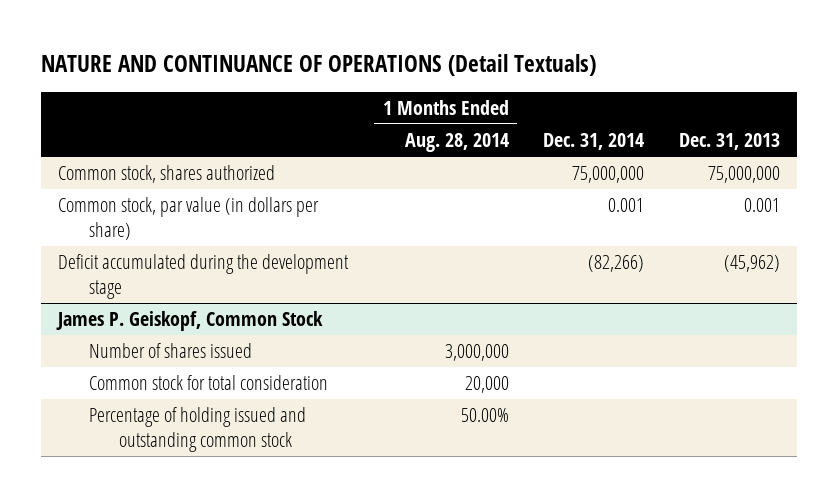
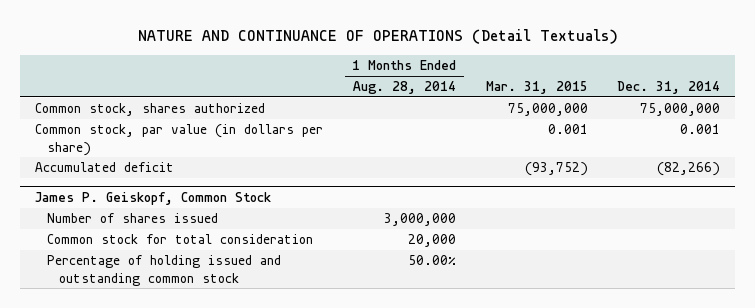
[678,133,780,151] Dec. 31, 2013 -> none
none -> [485,81,588,95] Mar. 31, 2015
[58,254,350,300] Deficit accumulated during the development stage -> [35,162,175,173] Accumulated deficit

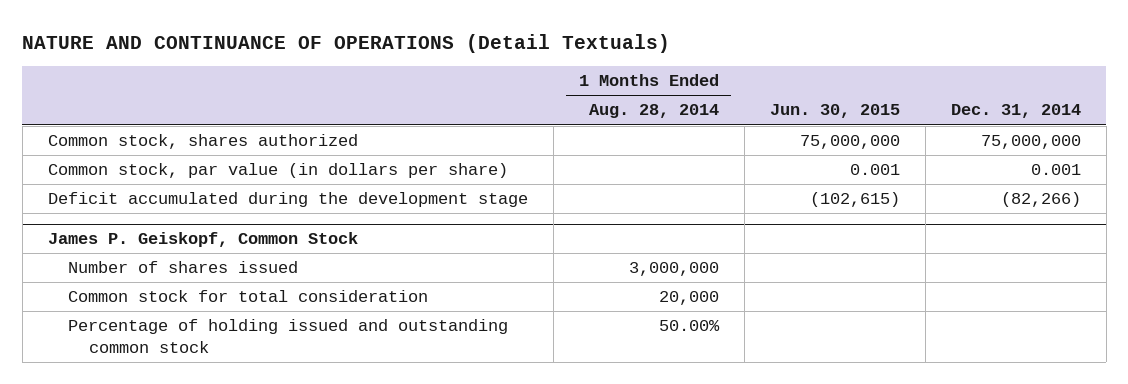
[485,81,588,95] Mar. 31, 2015 -> none
none -> [769,104,900,119] Jun. 30, 2015
[35,162,175,173] Accumulated deficit -> [47,192,528,208] Deficit accumulated during the development stage

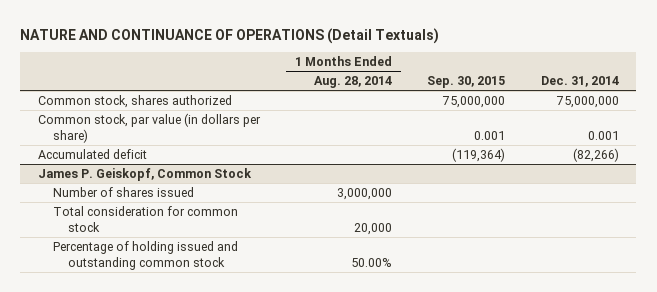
[769,104,900,119] Jun. 30, 2015 -> none
none -> [427,76,506,89] Sep. 30, 2015
[47,192,528,208] Deficit accumulated during the development stage -> [37,148,147,159] Accumulated deficit
[68,290,429,303] Common stock for total consideration -> [53,205,239,232] Total consideration for common stock

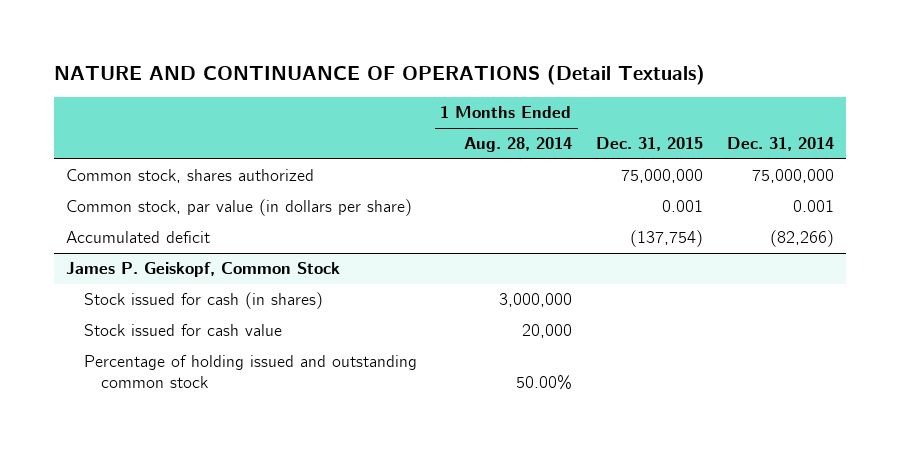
[427,76,506,89] Sep. 30, 2015 -> none
none -> [595,137,703,152] Dec. 31, 2015
[53,186,195,197] Number of shares issued -> [83,292,323,310] Stock issued for cash (in shares)
[53,205,239,232] Total consideration for common stock -> [83,324,282,337] Stock issued for cash value

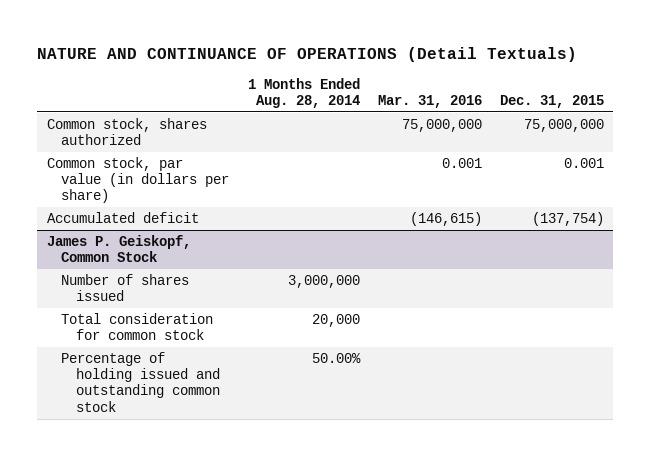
[726,137,834,152] Dec. 31, 2014 -> none
none -> [377,94,482,108] Mar. 31, 2016
[83,292,323,310] Stock issued for cash (in shares) -> [61,273,190,302] Number of shares issued
[83,324,282,337] Stock issued for cash value -> [61,312,214,341] Total consideration for common stock

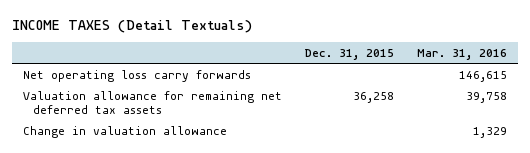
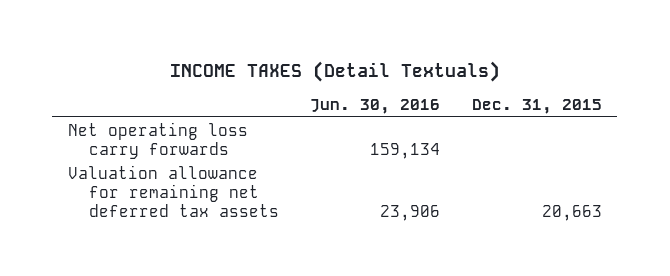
[416,48,507,60] Mar. 31, 2016 -> none
none -> [310,99,441,115] Jun. 30, 2016
[23,125,228,138] Change in valuation allowance -> none
[353,91,395,103] 36,258 -> [541,204,602,221] 20,663

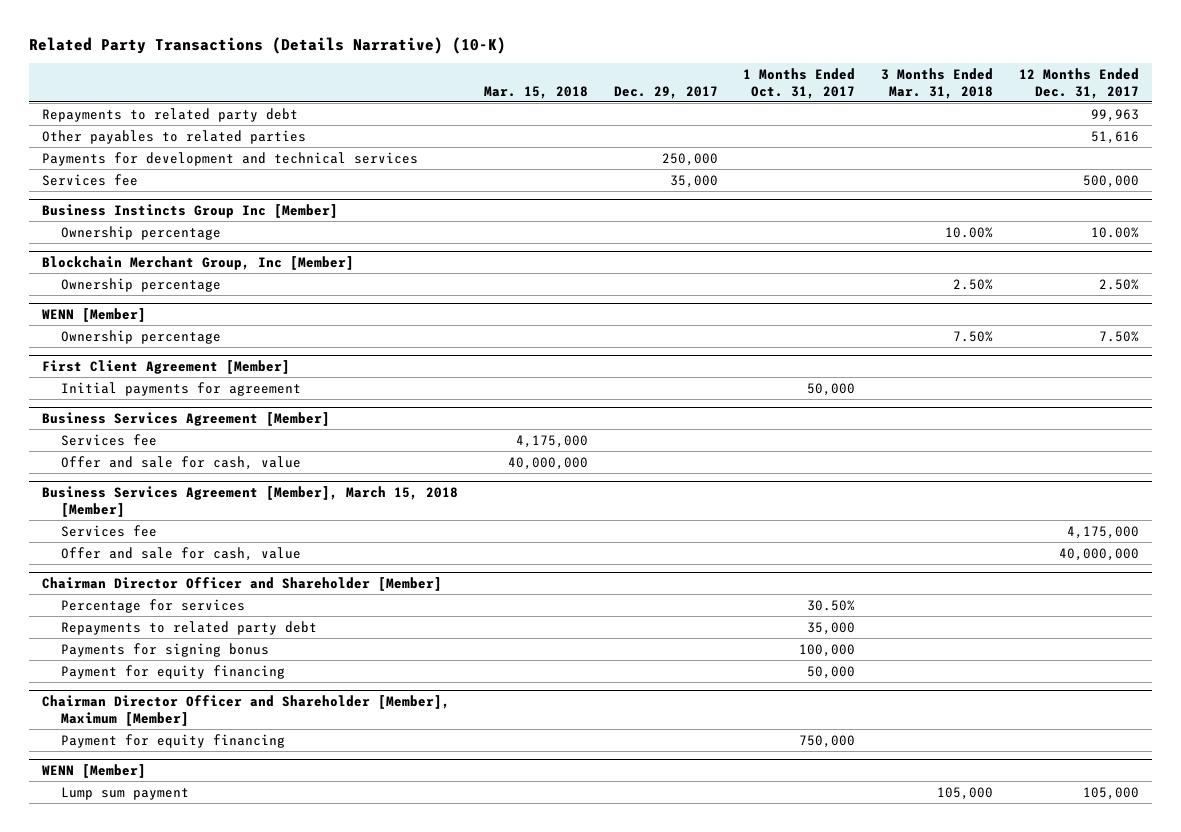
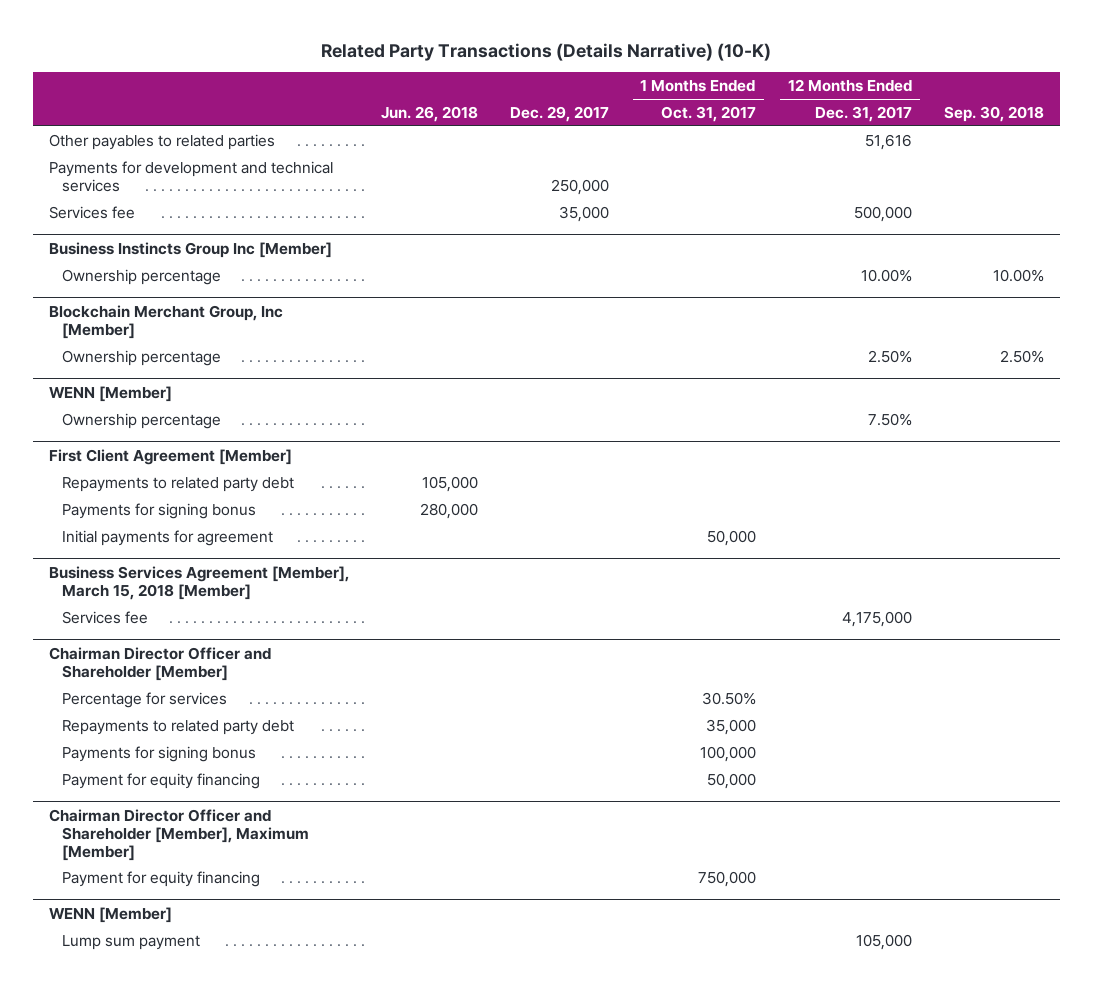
[483,85,588,99] Mar. 15, 2018 -> none
[881,67,994,99] 3 Months Ended Mar. 31, 2018 -> none
none -> [380,106,478,123] Jun. 26, 2018
none -> [943,106,1044,123] Sep. 30, 2018
[42,107,299,122] Repayments to related party debt -> none
none -> [61,476,294,492] Repayments to related party debt
none -> [61,502,256,519] Payments for signing bonus
[42,411,331,426] Business Services Agreement [Member] -> none
[61,433,158,446] Services fee -> none
[61,455,302,470] Offer and sale for cash, value -> none
[61,546,302,561] Offer and sale for cash, value -> none

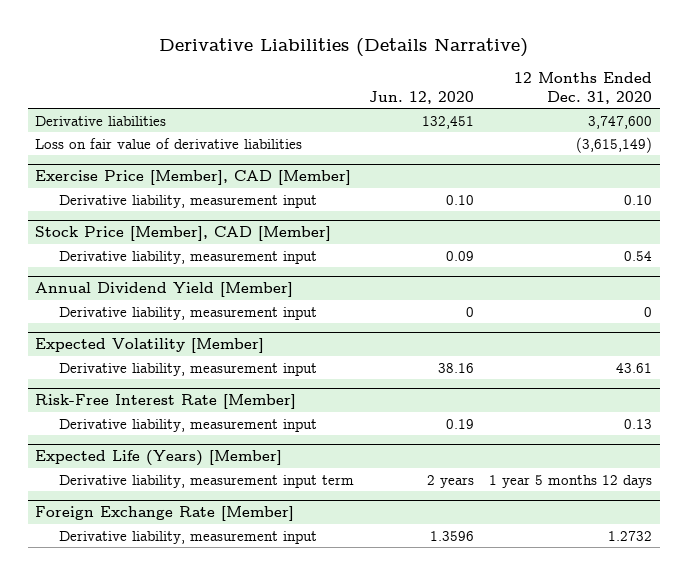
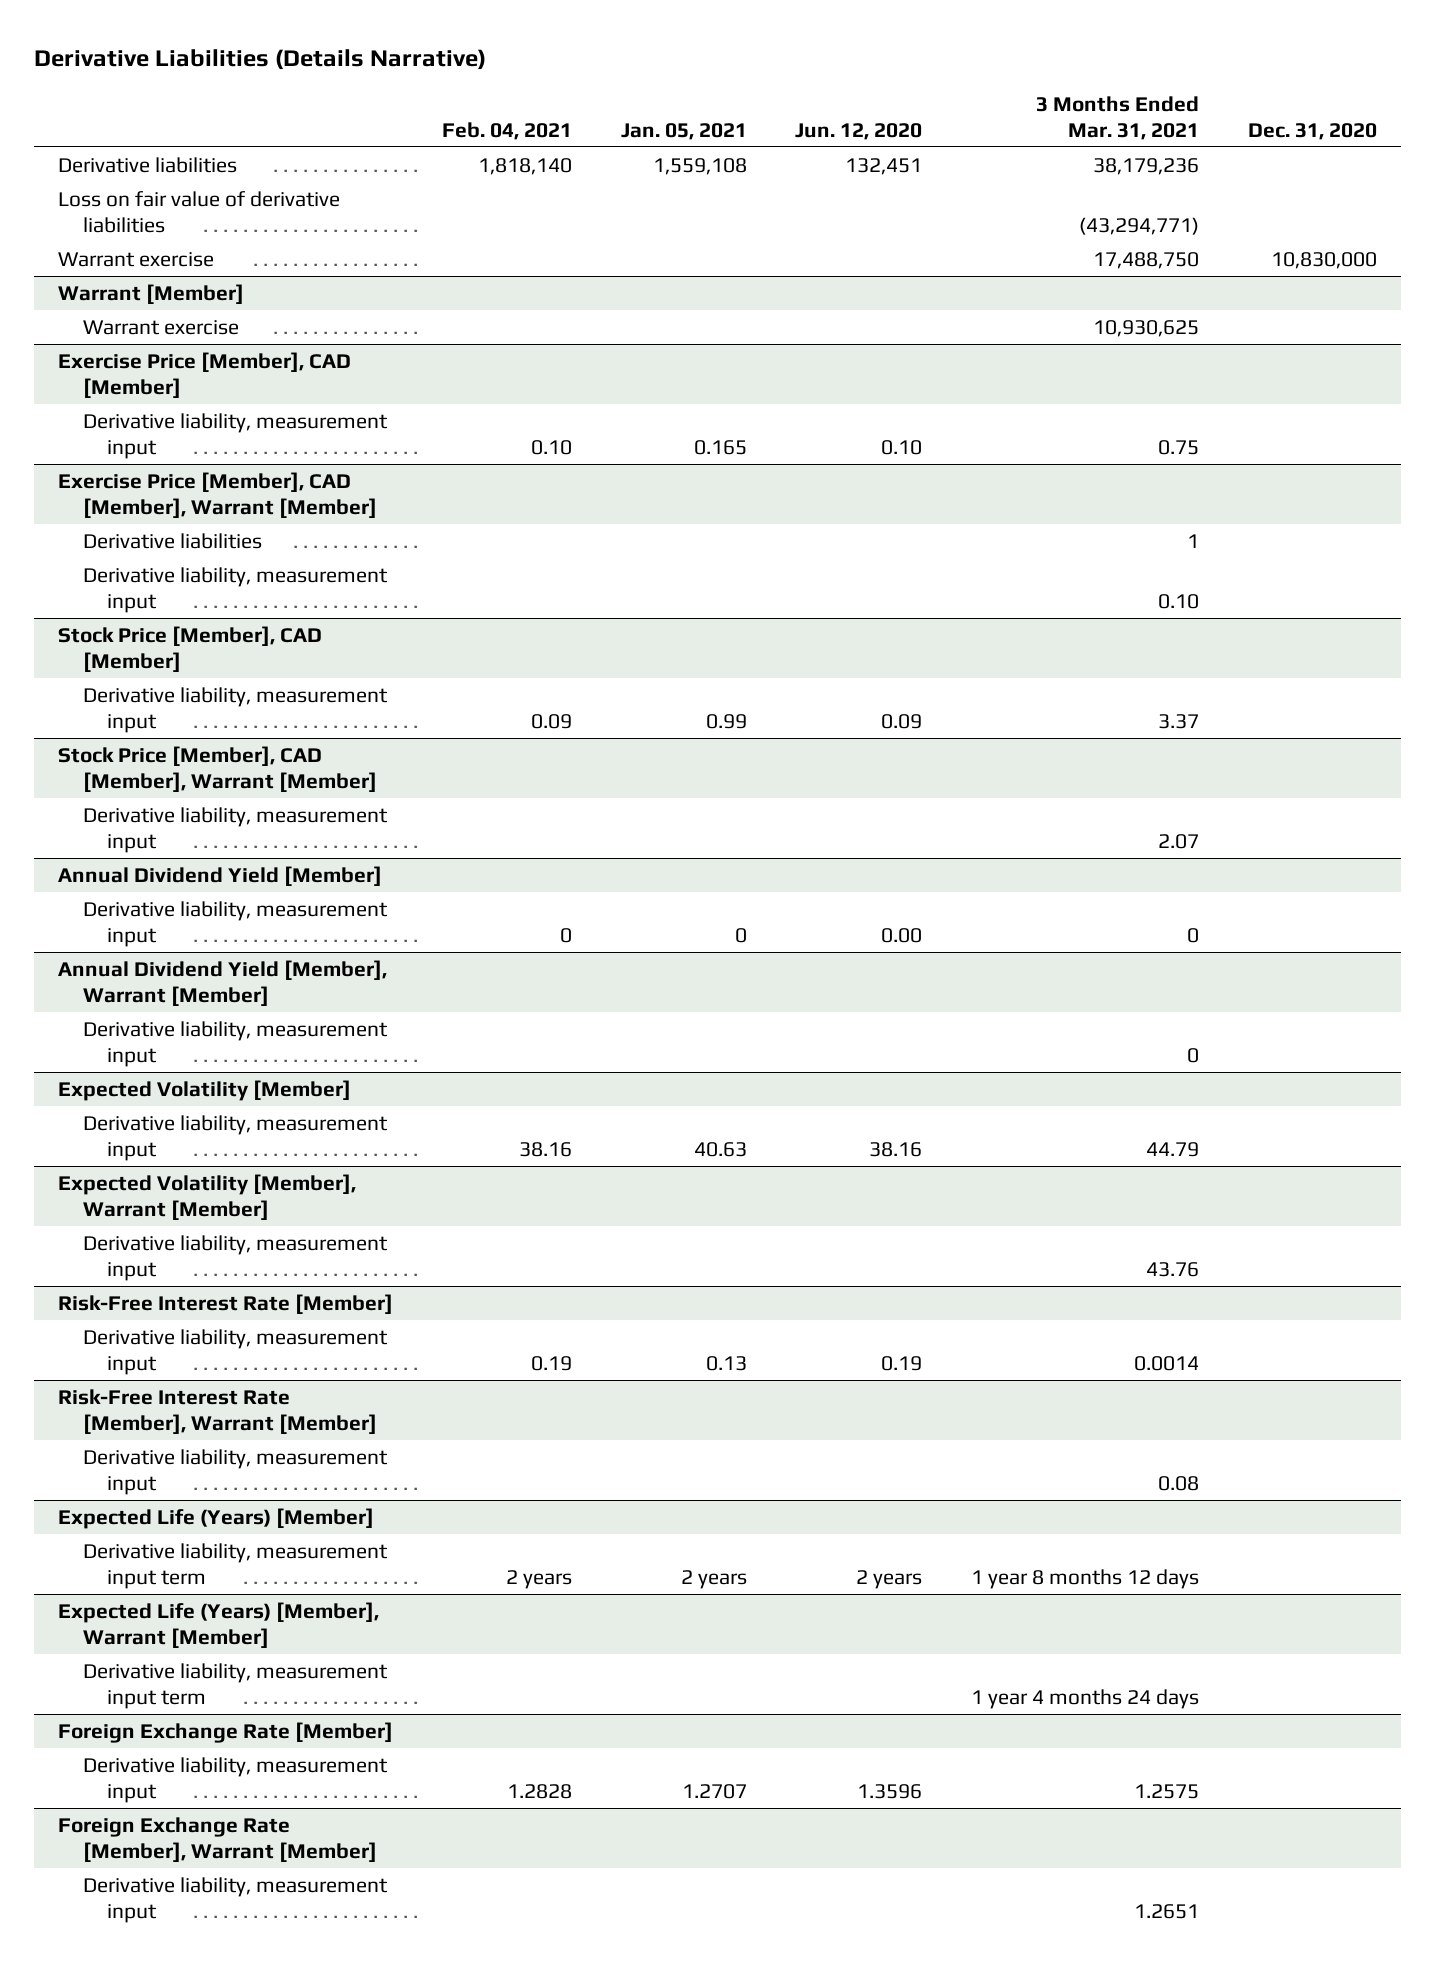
[513,71,652,105] 12 Months Ended Dec. 31, 2020 -> none
none -> [442,121,573,140] Feb. 04, 2021
none -> [620,122,747,140] Jan. 05, 2021
none -> [1036,95,1200,140] 3 Months Ended Mar. 31, 2021
none -> [1247,122,1377,140] Dec. 31, 2020
none -> [58,251,215,267] Warrant exercise
none -> [58,283,245,304] Warrant [Member]
none -> [82,319,239,335] Warrant exercise
none -> [58,471,377,518] Exercise Price [Member], CAD [Member], Warrant [Member]
none -> [82,532,262,549] Derivative liabilities
none -> [82,566,388,613] Derivative liability, measurement input
none -> [58,745,377,792] Stock Price [Member], CAD [Member], Warrant [Member]
none -> [82,806,388,853] Derivative liability, measurement input
[465,306,474,317] 0 -> [881,927,923,943] 0.00
none -> [58,959,388,1006] Annual Dividend Yield [Member], Warrant [Member]
none -> [82,1020,388,1067] Derivative liability, measurement input
none -> [58,1173,357,1220] Expected Volatility [Member], Warrant [Member]
none -> [82,1234,388,1281] Derivative liability, measurement input
none -> [58,1388,377,1434] Risk-Free Interest Rate [Member], Warrant [Member]
none -> [82,1448,388,1495] Derivative liability, measurement input
none -> [58,1601,380,1648] Expected Life (Years) [Member], Warrant [Member]
none -> [82,1662,388,1709] Derivative liability, measurement input term
none -> [58,1816,377,1862] Foreign Exchange Rate [Member], Warrant [Member]
none -> [82,1876,388,1923] Derivative liability, measurement input

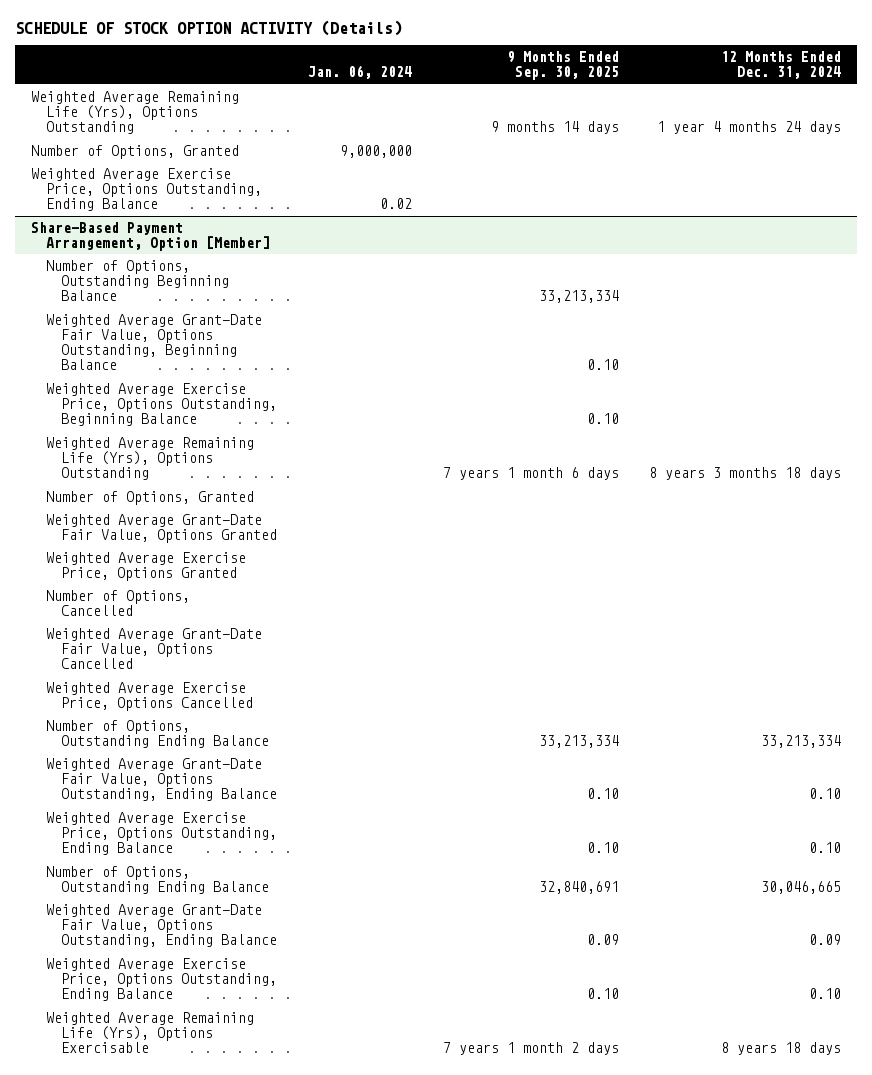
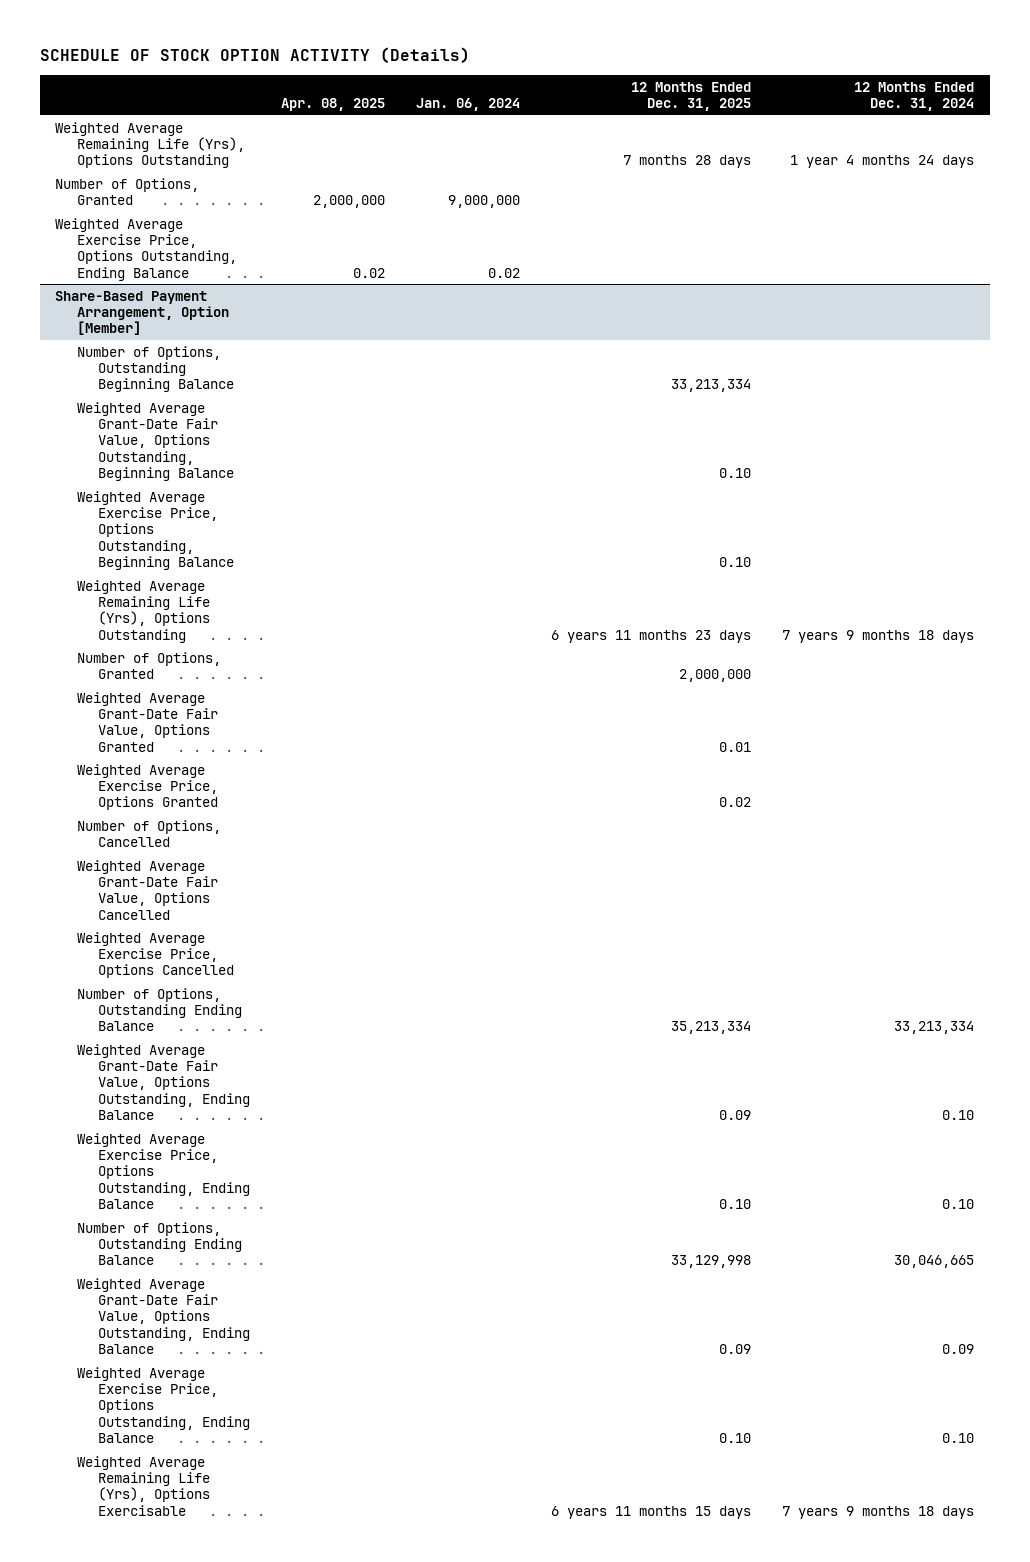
[506,51,619,81] 9 Months Ended Sep. 30, 2025 -> none
none -> [281,98,386,112] Apr. 08, 2025
none -> [631,81,752,112] 12 Months Ended Dec. 31, 2025
[649,467,842,481] 8 years 3 months 18 days -> [782,629,975,643] 7 years 9 months 18 days
[721,1042,842,1056] 8 years 18 days -> [782,1505,975,1519] 7 years 9 months 18 days

